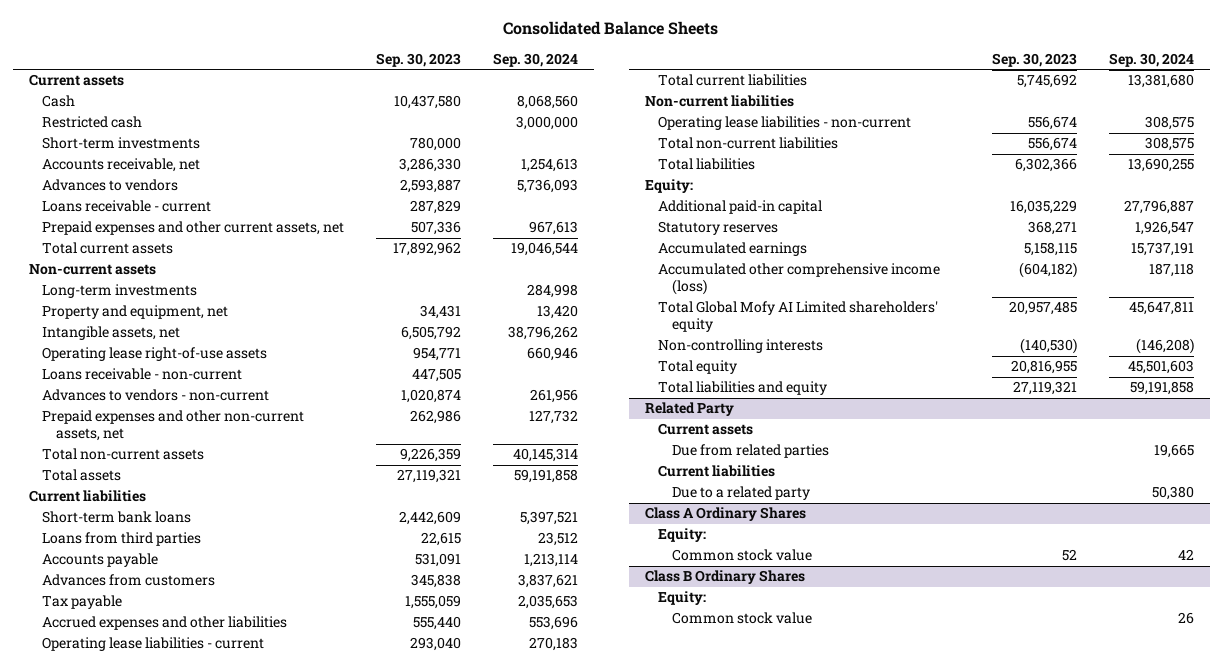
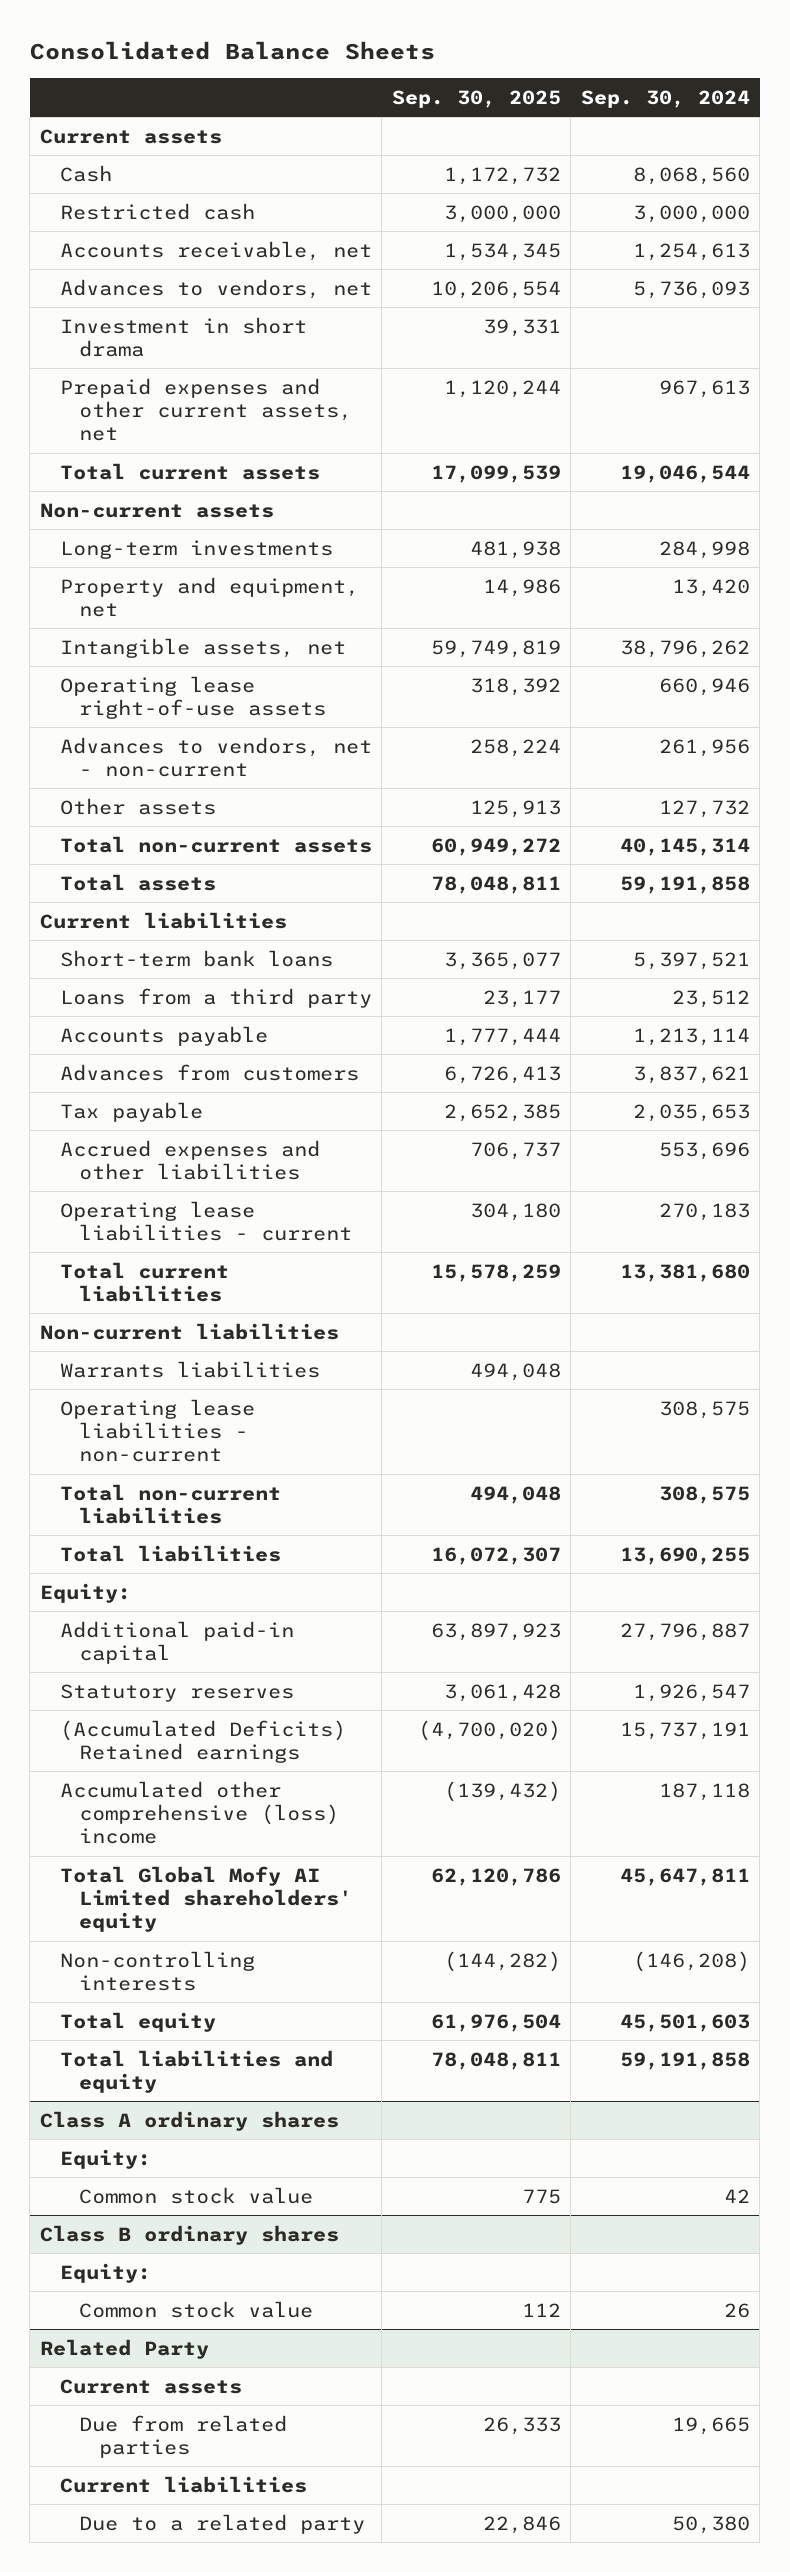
[376,52,462,67] Sep. 30, 2023 -> none
none -> [391,89,561,108] Sep. 30, 2025
[42,137,201,150] Short-term investments -> none
[42,200,212,213] Loans receivable - current -> none
[42,179,179,192] Advances to vendors -> [59,278,372,299] Advances to vendors, net
none -> [59,316,307,357] Investment in short drama
[42,368,243,381] Loans receivable - non-current -> none
[42,389,270,402] Advances to vendors - non-current -> [59,736,372,777] Advances to vendors, net - non-current
[42,410,305,442] Prepaid expenses and other non-current assets, net -> [59,797,216,815] Other assets
[42,532,202,547] Loans from third parties -> [59,987,372,1008] Loans from a third party
none -> [59,1360,320,1378] Warrants liabilities
[658,242,808,257] Accumulated earnings -> [59,1719,346,1763] (Accumulated Deficits) Retained earnings
[658,263,941,296] Accumulated other comprehensive income (loss) -> [59,1780,340,1845] Accumulated other comprehensive (loss) income
none -> [39,2110,339,2131] Class A ordinary shares
none -> [59,2148,151,2169] Equity:
none -> [79,2186,314,2204] Common stock value
none -> [39,2224,339,2245] Class B ordinary shares
none -> [59,2262,151,2283] Equity:
none -> [79,2300,314,2318] Common stock value
[644,507,806,522] Class A Ordinary Shares -> none
[658,528,707,543] Equity: -> none
[672,549,813,562] Common stock value -> none
[644,570,805,585] Class B Ordinary Shares -> none
[658,591,707,606] Equity: -> none
[672,612,813,625] Common stock value -> none

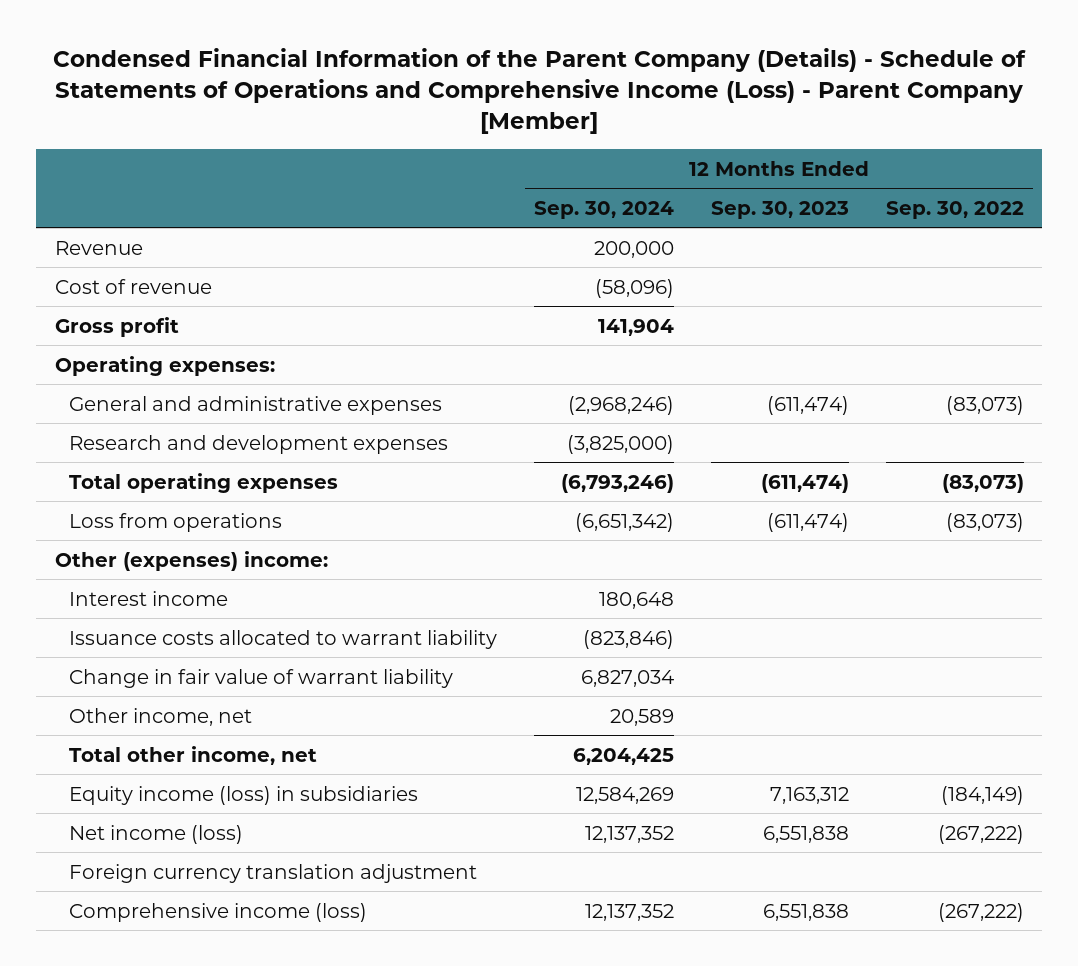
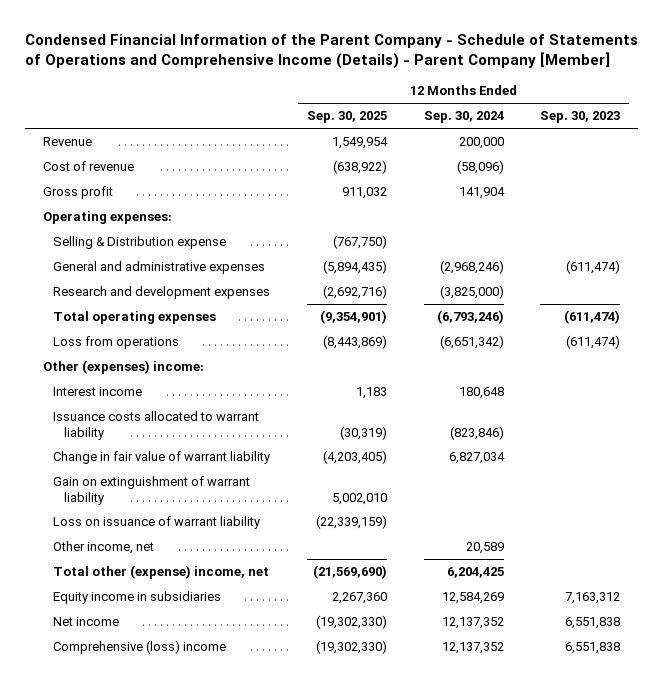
[53,48,1027,135] Condensed Financial Information of the Parent Company (Details) - Schedule of Statements of Operations and Comprehensive Income (Loss) - Parent Company [Member] -> [25,34,639,70] Condensed Financial Information of the Parent Company - Schedule of Statements of Operations and Comprehensive Income (Details) - Parent Company [Member]
[885,200,1024,219] Sep. 30, 2022 -> none
none -> [306,111,387,124] Sep. 30, 2025
none -> [53,236,227,250] Selling & Distribution expense
none -> [53,476,251,505] Gain on extinguishment of warrant liability
none -> [53,516,261,530] Loss on issuance of warrant liability
[68,863,477,883] Foreign currency translation adjustment -> none
[68,745,317,765] Total other income, net -> [53,565,270,580] Total other (expense) income, net
[68,785,418,805] Equity income (loss) in subsidiaries -> [53,591,222,605] Equity income in subsidiaries
[68,824,243,844] Net income (loss) -> [53,617,120,627] Net income
[68,902,367,922] Comprehensive income (loss) -> [53,640,227,655] Comprehensive (loss) income

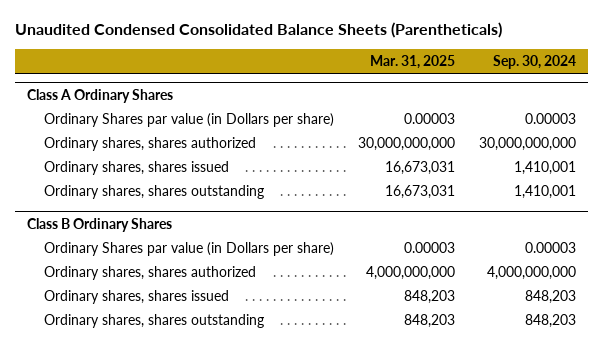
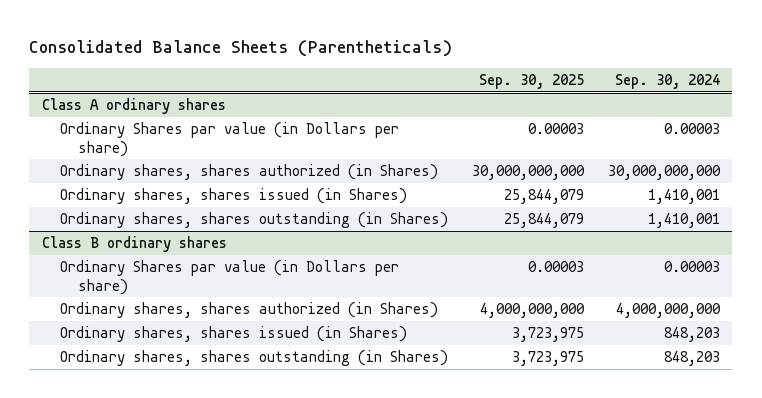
[14,22,502,39] Unaudited Condensed Consolidated Balance Sheets (Parentheticals) -> [29,39,453,57] Consolidated Balance Sheets (Parentheticals)
[370,54,456,69] Mar. 31, 2025 -> none
none -> [479,74,585,90] Sep. 30, 2025
[26,88,173,103] Class A Ordinary Shares -> [41,97,226,114] Class A ordinary shares
[44,137,257,152] Ordinary shares, shares authorized -> [59,163,438,180] Ordinary shares, shares authorized (in Shares)
[44,161,230,176] Ordinary shares, shares issued -> [59,187,407,204] Ordinary shares, shares issued (in Shares)
[44,185,265,200] Ordinary shares, shares outstanding -> [59,211,448,228] Ordinary shares, shares outstanding (in Shares)
[26,217,172,232] Class B Ordinary Shares -> [41,235,227,252] Class B ordinary shares
[44,266,257,281] Ordinary shares, shares authorized -> [59,301,438,318] Ordinary shares, shares authorized (in Shares)
[44,290,230,305] Ordinary shares, shares issued -> [59,325,407,342] Ordinary shares, shares issued (in Shares)
[44,314,265,329] Ordinary shares, shares outstanding -> [59,349,448,366] Ordinary shares, shares outstanding (in Shares)

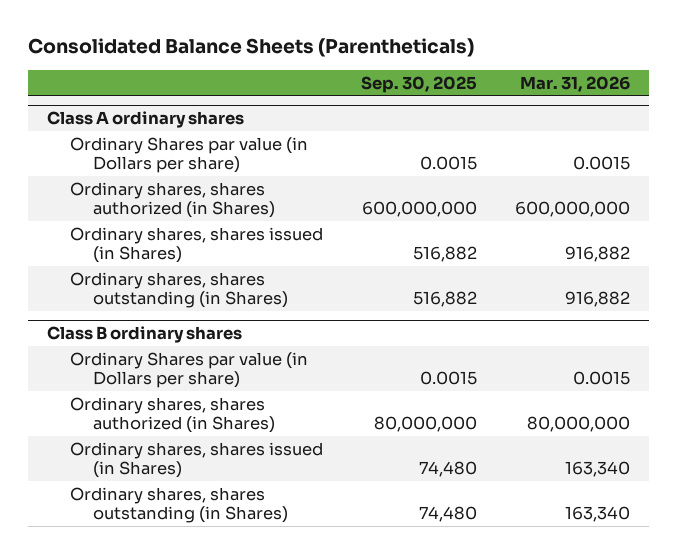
[615,74,721,90] Sep. 30, 2024 -> none
none -> [520,75,631,92] Mar. 31, 2026
[528,122,585,134] 0.00003 -> [419,155,477,170] 0.0015
[472,164,586,180] 30,000,000,000 -> [361,200,477,217] 600,000,000
[504,188,585,204] 25,844,079 -> [412,245,477,262] 516,882
[504,212,585,228] 25,844,079 -> [412,290,477,307] 516,882
[528,260,585,272] 0.00003 -> [419,370,477,385] 0.0015
[480,302,586,318] 4,000,000,000 -> [373,415,477,432] 80,000,000
[512,326,585,342] 3,723,975 -> [418,460,477,477] 74,480
[512,350,585,366] 3,723,975 -> [418,505,477,522] 74,480

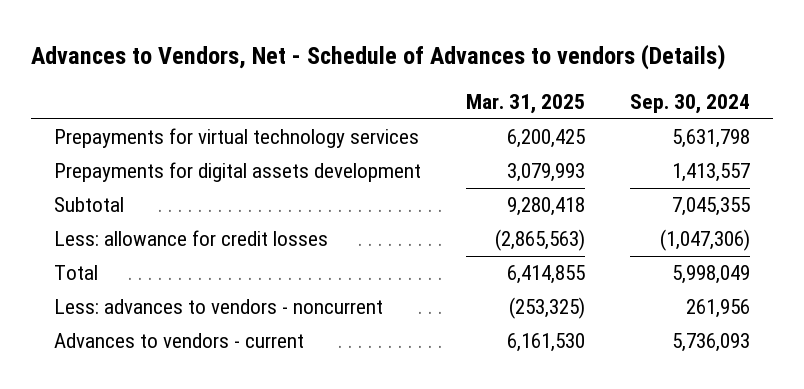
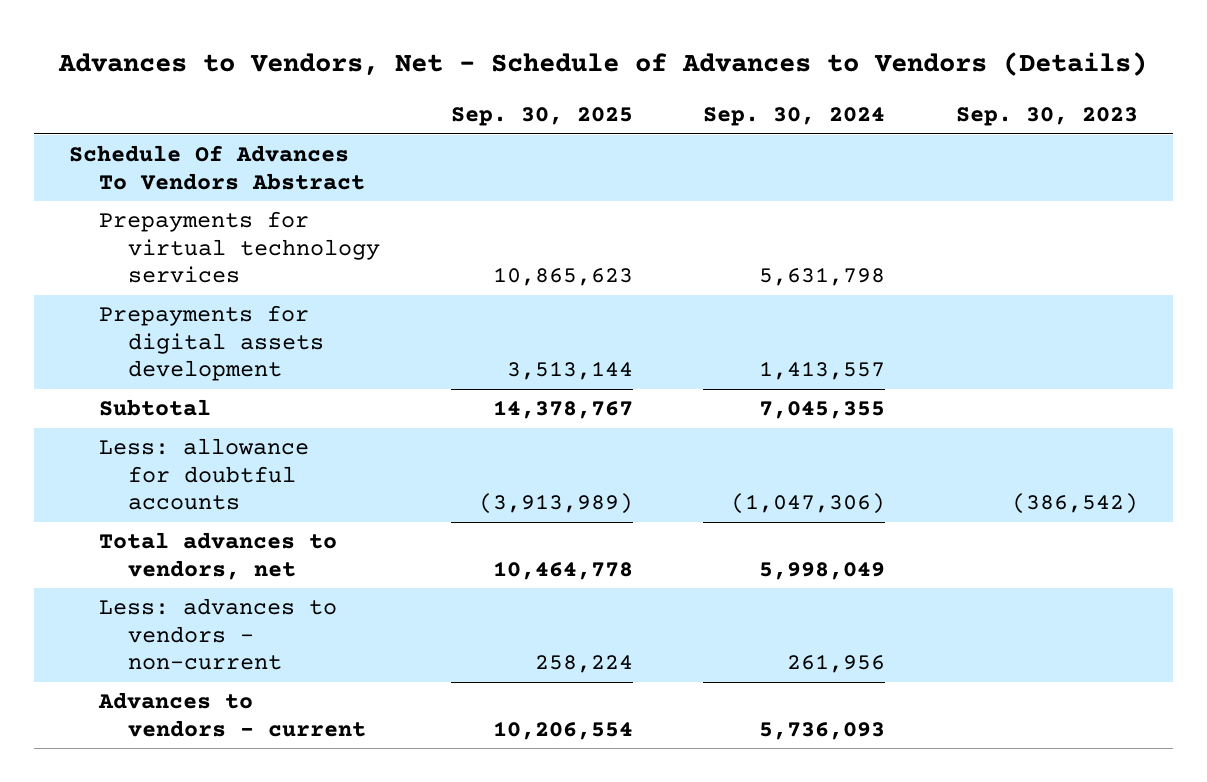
[30,43,726,70] Advances to Vendors, Net - Schedule of Advances to vendors (Details) -> [58,51,1148,76] Advances to Vendors, Net - Schedule of Advances to Vendors (Details)
[465,94,585,115] Mar. 31, 2025 -> none
none -> [450,106,633,126] Sep. 30, 2025
none -> [955,106,1138,126] Sep. 30, 2023
none -> [69,145,365,190] Schedule Of Advances To Vendors Abstract
[53,230,328,247] Less: allowance for credit losses -> [98,438,309,511] Less: allowance for doubtful accounts
[53,265,98,281] Total -> [98,532,337,580] Total advances to vendors, net
[53,299,383,315] Less: advances to vendors - noncurrent -> [98,598,337,671] Less: advances to vendors - non-current

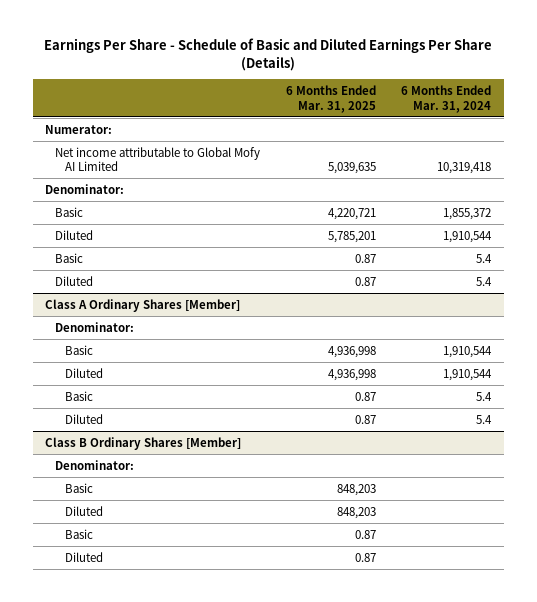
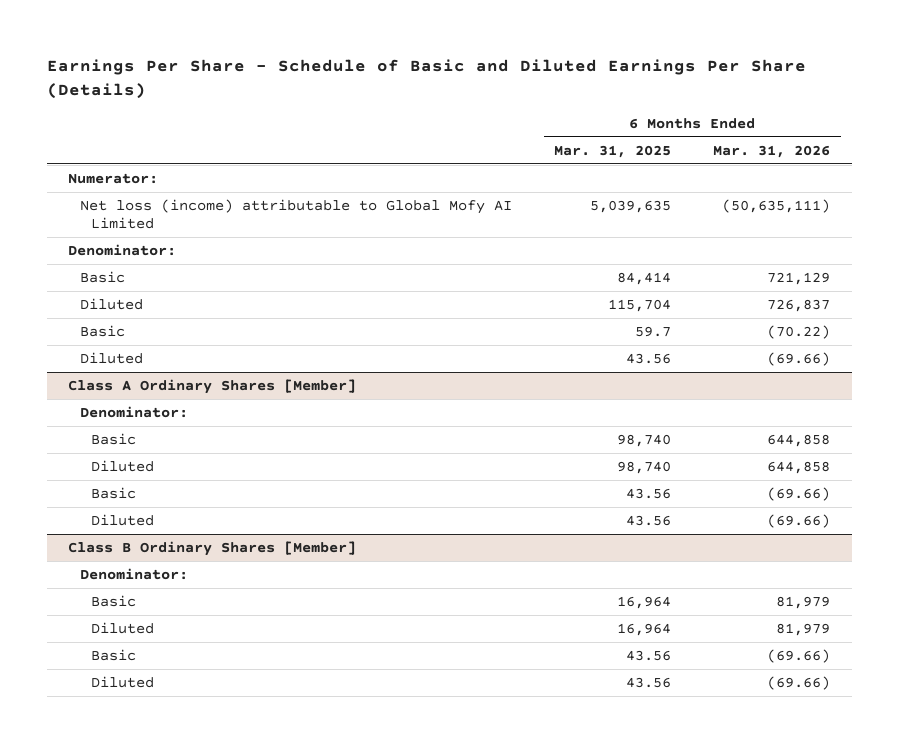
[401,85,492,113] 6 Months Ended Mar. 31, 2024 -> none
none -> [713,144,831,158] Mar. 31, 2026
[55,146,261,172] Net income attributable to Global Mofy AI Limited -> [79,198,512,229] Net loss (income) attributable to Global Mofy AI Limited
[327,207,376,220] 4,220,721 -> [617,271,672,285] 84,414
[327,230,376,243] 5,785,201 -> [608,298,672,312] 115,704
[354,253,376,263] 0.87 -> [635,325,672,337] 59.7
[354,276,376,286] 0.87 -> [626,352,672,364] 43.56
[327,345,376,358] 4,936,998 -> [617,433,672,447] 98,740
[327,368,376,381] 4,936,998 -> [617,460,672,474] 98,740
[354,391,376,401] 0.87 -> [626,487,672,499] 43.56
[354,414,376,424] 0.87 -> [626,514,672,526] 43.56
[336,483,376,496] 848,203 -> [617,595,672,609] 16,964
[336,506,376,519] 848,203 -> [617,622,672,636] 16,964
[354,529,376,539] 0.87 -> [626,649,672,661] 43.56
[354,552,376,562] 0.87 -> [626,676,672,688] 43.56

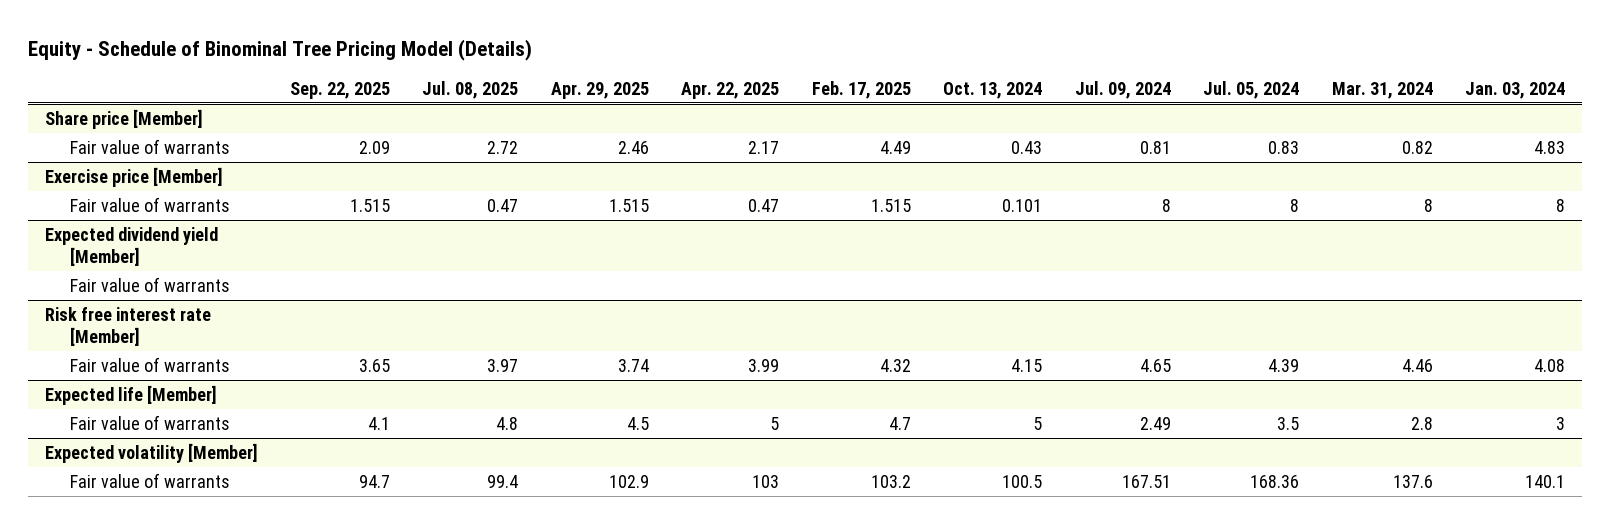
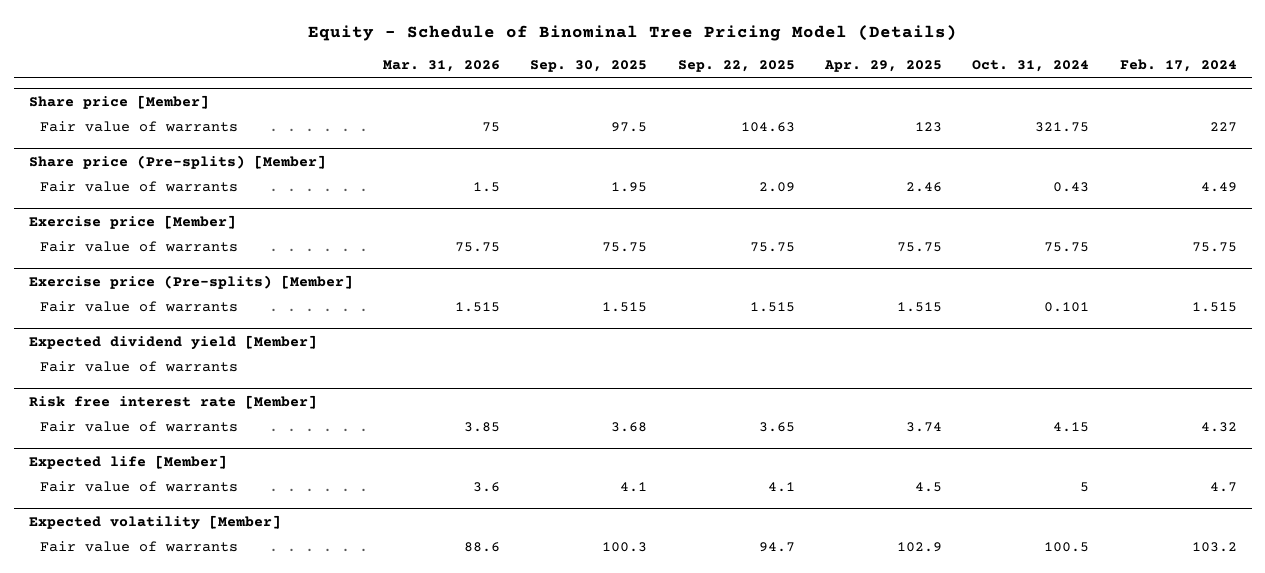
[422,80,519,99] Jul. 08, 2025 -> none
[681,81,780,99] Apr. 22, 2025 -> none
[811,80,911,99] Feb. 17, 2025 -> none
[943,81,1043,99] Oct. 13, 2024 -> none
[1074,80,1171,99] Jul. 09, 2024 -> none
[1203,80,1300,99] Jul. 05, 2024 -> none
[1331,81,1433,99] Mar. 31, 2024 -> none
[1465,81,1566,99] Jan. 03, 2024 -> none
none -> [383,60,501,73] Mar. 31, 2026
none -> [530,60,648,73] Sep. 30, 2025
none -> [972,60,1090,73] Oct. 31, 2024
none -> [1119,59,1237,73] Feb. 17, 2024
none -> [39,121,238,133] Fair value of warrants
none -> [28,154,326,169] Share price (Pre-splits) [Member]
none -> [39,241,238,253] Fair value of warrants
none -> [28,274,353,289] Exercise price (Pre-splits) [Member]

